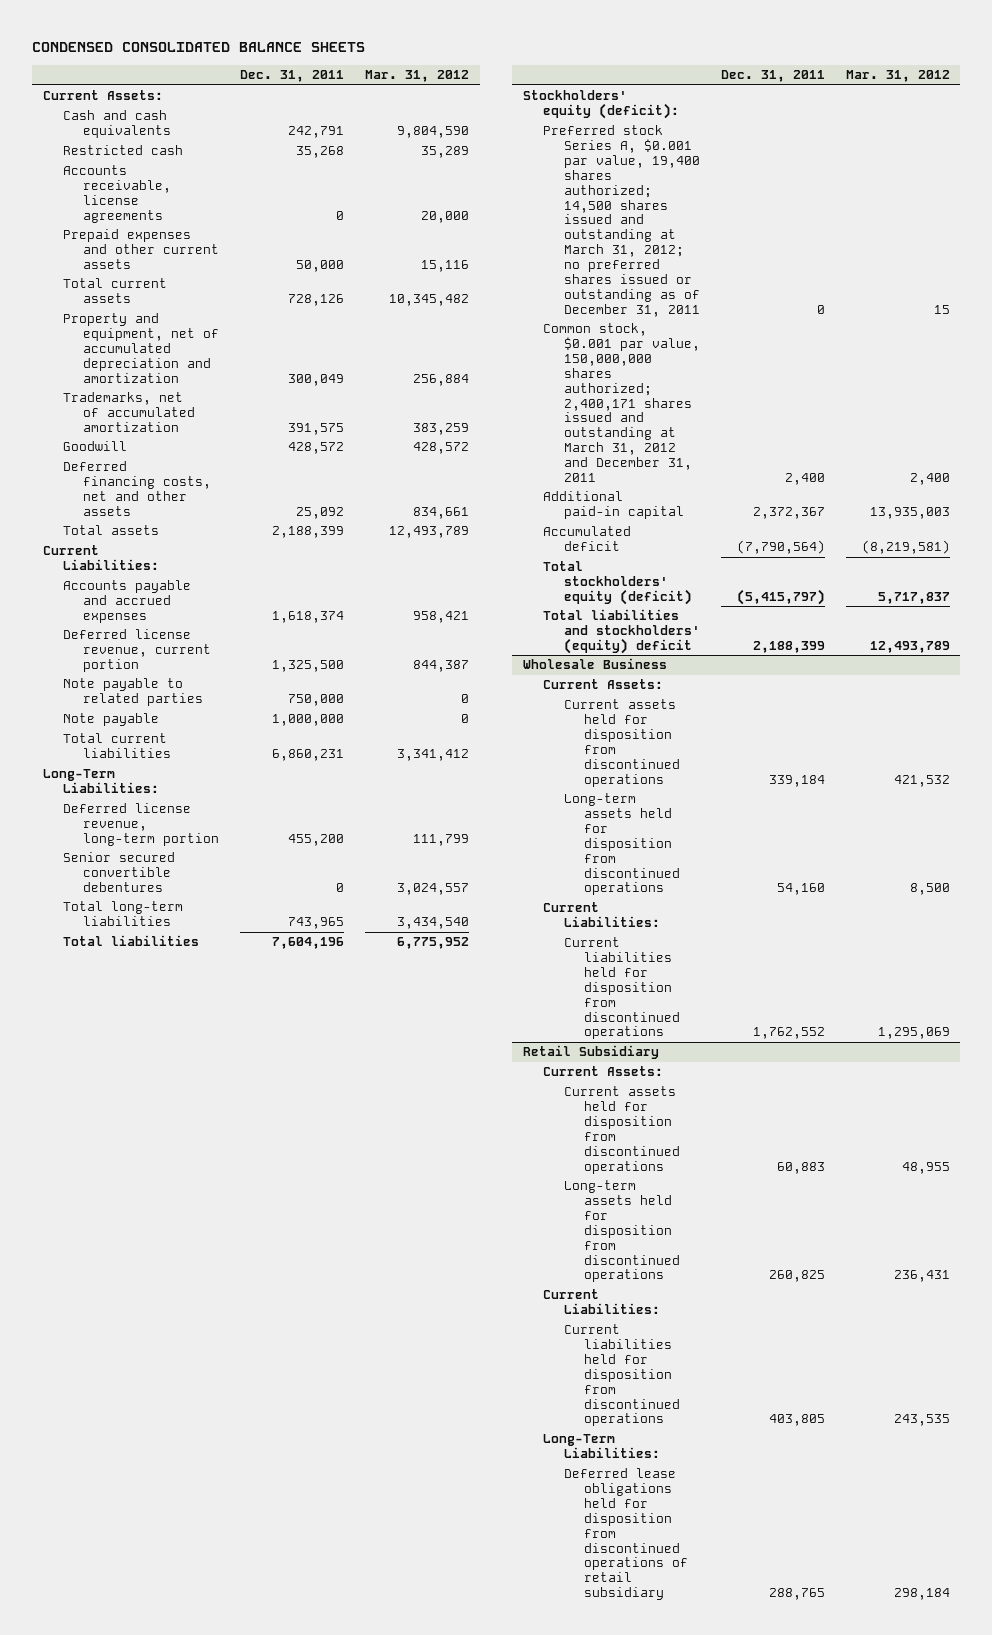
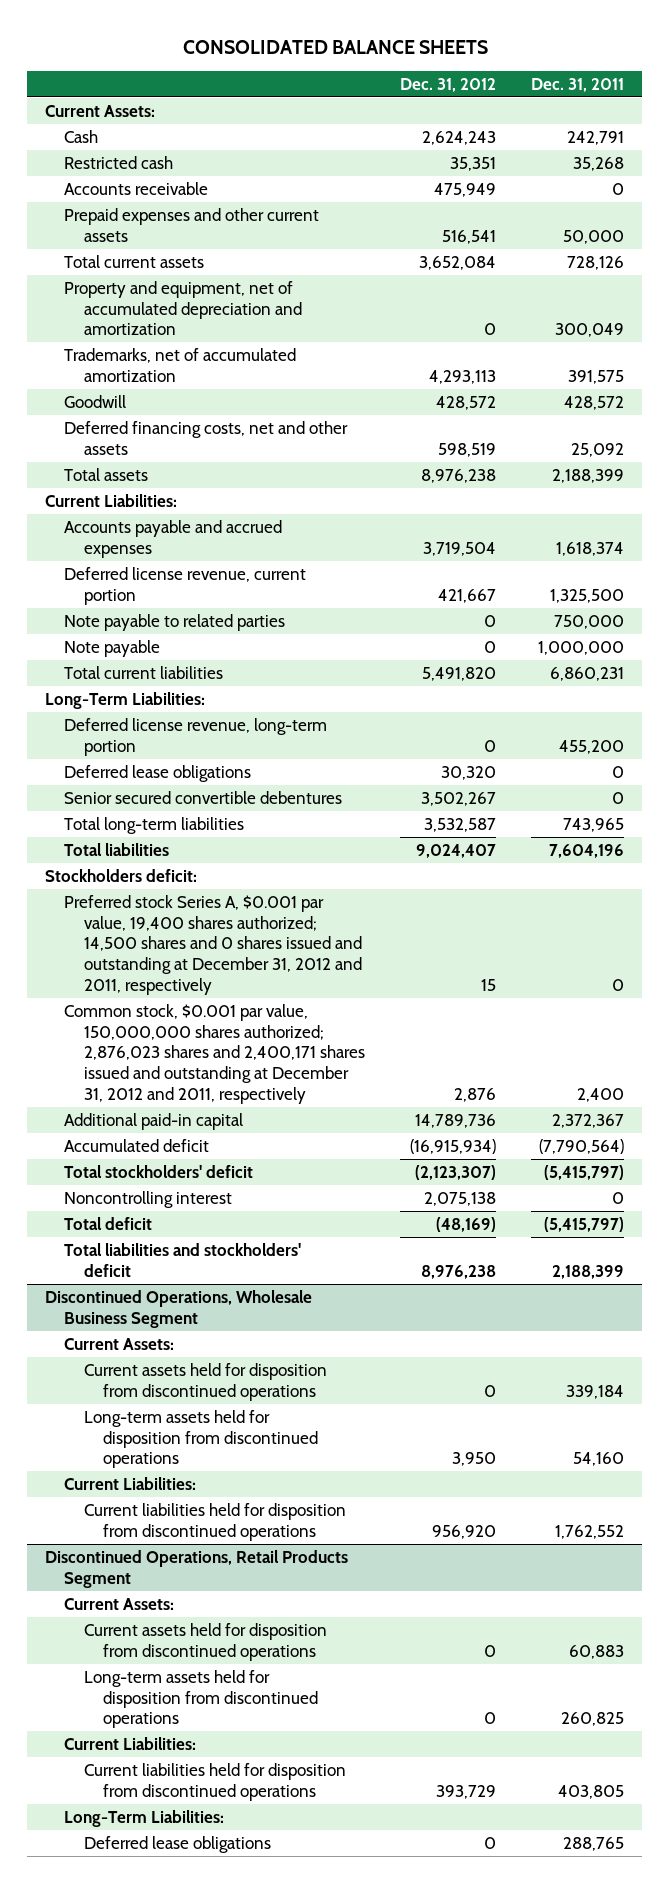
[32,42,366,53] CONDENSED CONSOLIDATED BALANCE SHEETS -> [182,39,488,54] CONSOLIDATED BALANCE SHEETS
[365,70,470,83] Mar. 31, 2012 -> none
none -> [400,77,497,92] Dec. 31, 2012
[63,110,172,139] Cash and cash equivalents -> [64,129,99,143] Cash
[63,165,172,223] Accounts receivable, license agreements -> [64,181,209,195] Accounts receivable
none -> [64,764,252,782] Deferred lease obligations
[522,90,680,120] Stockholders' equity (deficit): -> [45,868,198,882] Stockholders deficit:
[543,125,700,317] Preferred stock Series A, $0.001 par value, 19,400 shares authorized; 14,500 shares issued and outstanding at March 31, 2012; no preferred shares issued or outstanding as of December 31, 2011 -> [64,894,362,996] Preferred stock Series A, $0.001 par value, 19,400 shares authorized; 14,500 shares and 0 shares issued and outstanding at December 31, 2012 and 2011, respectively
[543,323,700,482] Common stock, $0.001 par value, 150,000,000 shares authorized; 2,400,171 shares issued and outstanding at March 31, 2012 and December 31, 2011 -> [64,1003,365,1105] Common stock, $0.001 par value, 150,000,000 shares authorized; 2,876,023 shares and 2,400,171 shares issued and outstanding at December 31, 2012 and 2011, respectively
[522,658,667,670] Wholesale Business -> none
[543,561,692,606] Total stockholders' equity (deficit) -> [64,1164,254,1178] Total stockholders' deficit
none -> [64,1190,233,1208] Noncontrolling interest
none -> [64,1216,153,1230] Total deficit
[543,609,700,655] Total liabilities and stockholders' (equity) deficit -> [64,1242,302,1277] Total liabilities and stockholders' deficit
none -> [45,1289,313,1328] Discontinued Operations, Wholesale Business Segment
[522,1045,659,1060] Retail Subsidiary -> none
none -> [45,1549,349,1588] Discontinued Operations, Retail Products Segment
[563,1468,689,1601] Deferred lease obligations held for disposition from discontinued operations of retail subsidiary -> [83,1835,271,1853] Deferred lease obligations

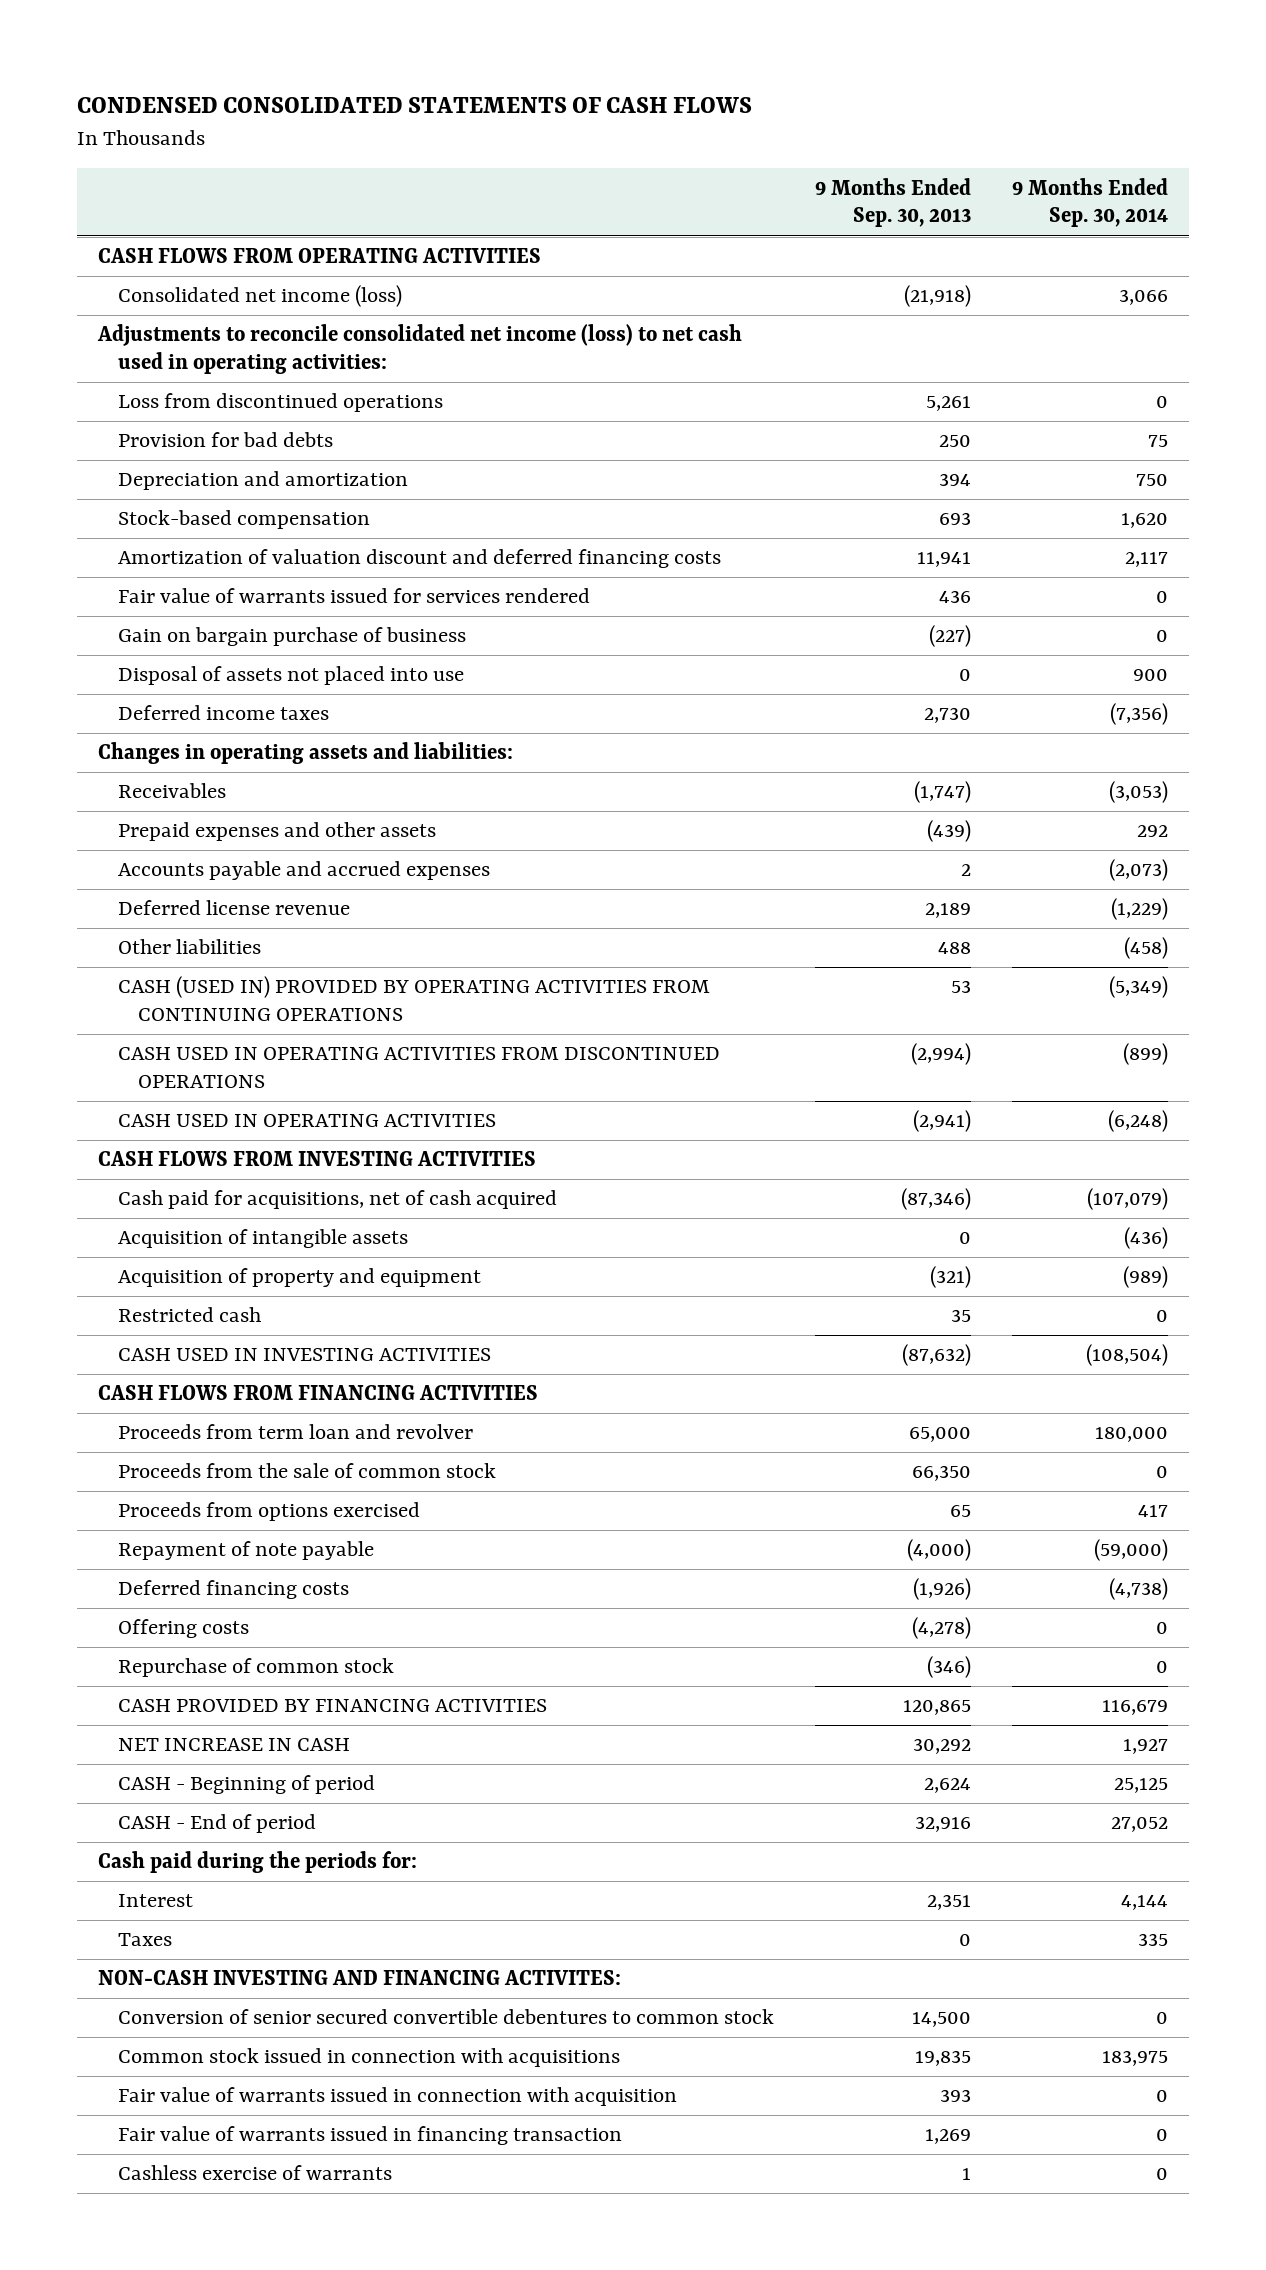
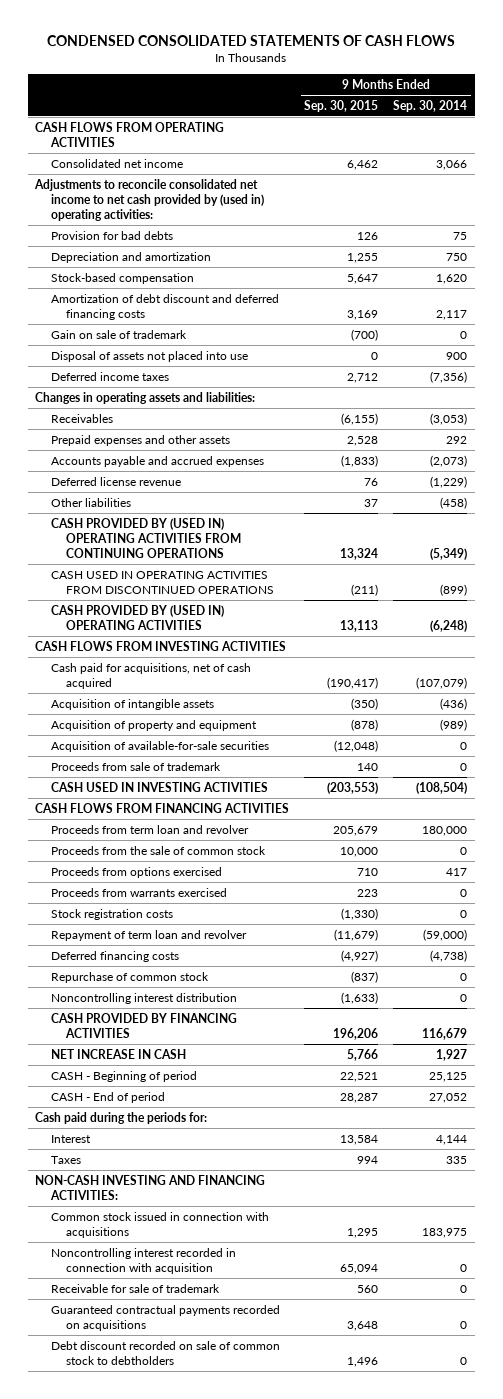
[814,177,971,228] 9 Months Ended Sep. 30, 2013 -> none
none -> [304,99,379,112] Sep. 30, 2015
[117,393,443,413] Loss from discontinued operations -> none
[117,285,402,308] Consolidated net income (loss) -> [50,158,183,168] Consolidated net income
[96,324,742,375] Adjustments to reconcile consolidated net income (loss) to net cash used in operating activities: -> [34,178,264,222] Adjustments to reconcile consolidated net income to net cash provided by (used in) operating activities:
[117,588,590,604] Fair value of warrants issued for services rendered -> none
[117,627,466,647] Gain on bargain purchase of business -> none
[117,549,721,569] Amortization of valuation discount and deferred financing costs -> [50,293,279,321] Amortization of debt discount and deferred financing costs
none -> [50,329,187,339] Gain on sale of trademark
[117,976,710,1022] CASH (USED IN) PROVIDED BY OPERATING ACTIVITIES FROM CONTINUING OPERATIONS -> [50,517,242,559] CASH PROVIDED BY (USED IN) OPERATING ACTIVITIES FROM CONTINUING OPERATIONS
[117,1114,496,1128] CASH USED IN OPERATING ACTIVITIES -> [50,604,224,631] CASH PROVIDED BY (USED IN) OPERATING ACTIVITIES
[117,1307,261,1323] Restricted cash -> none
none -> [50,740,269,752] Acquisition of available-for-sale securities
none -> [50,761,221,771] Proceeds from sale of trademark
[117,1541,374,1561] Repayment of note payable -> none
none -> [50,887,227,897] Proceeds from warrants exercised
none -> [50,908,173,920] Stock registration costs
none -> [50,929,247,941] Repayment of term loan and revolver
[117,1619,249,1639] Offering costs -> none
none -> [50,992,237,1004] Noncontrolling interest distribution
[117,2009,774,2025] Conversion of senior secured convertible debentures to common stock -> none
[97,1970,621,1986] NON-CASH INVESTING AND FINANCING ACTIVITES: -> [35,1174,266,1201] NON-CASH INVESTING AND FINANCING ACTIVITIES:
[117,2087,677,2107] Fair value of warrants issued in connection with acquisition -> none
[117,2126,622,2146] Fair value of warrants issued in financing transaction -> none
[117,2165,392,2181] Cashless exercise of warrants -> none
none -> [50,1247,236,1275] Noncontrolling interest recorded in connection with acquisition
none -> [50,1283,220,1293] Receivable for sale of trademark
none -> [50,1304,280,1332] Guaranteed contractual payments recorded on acquisitions
none -> [50,1340,280,1366] Debt discount recorded on sale of common stock to debtholders

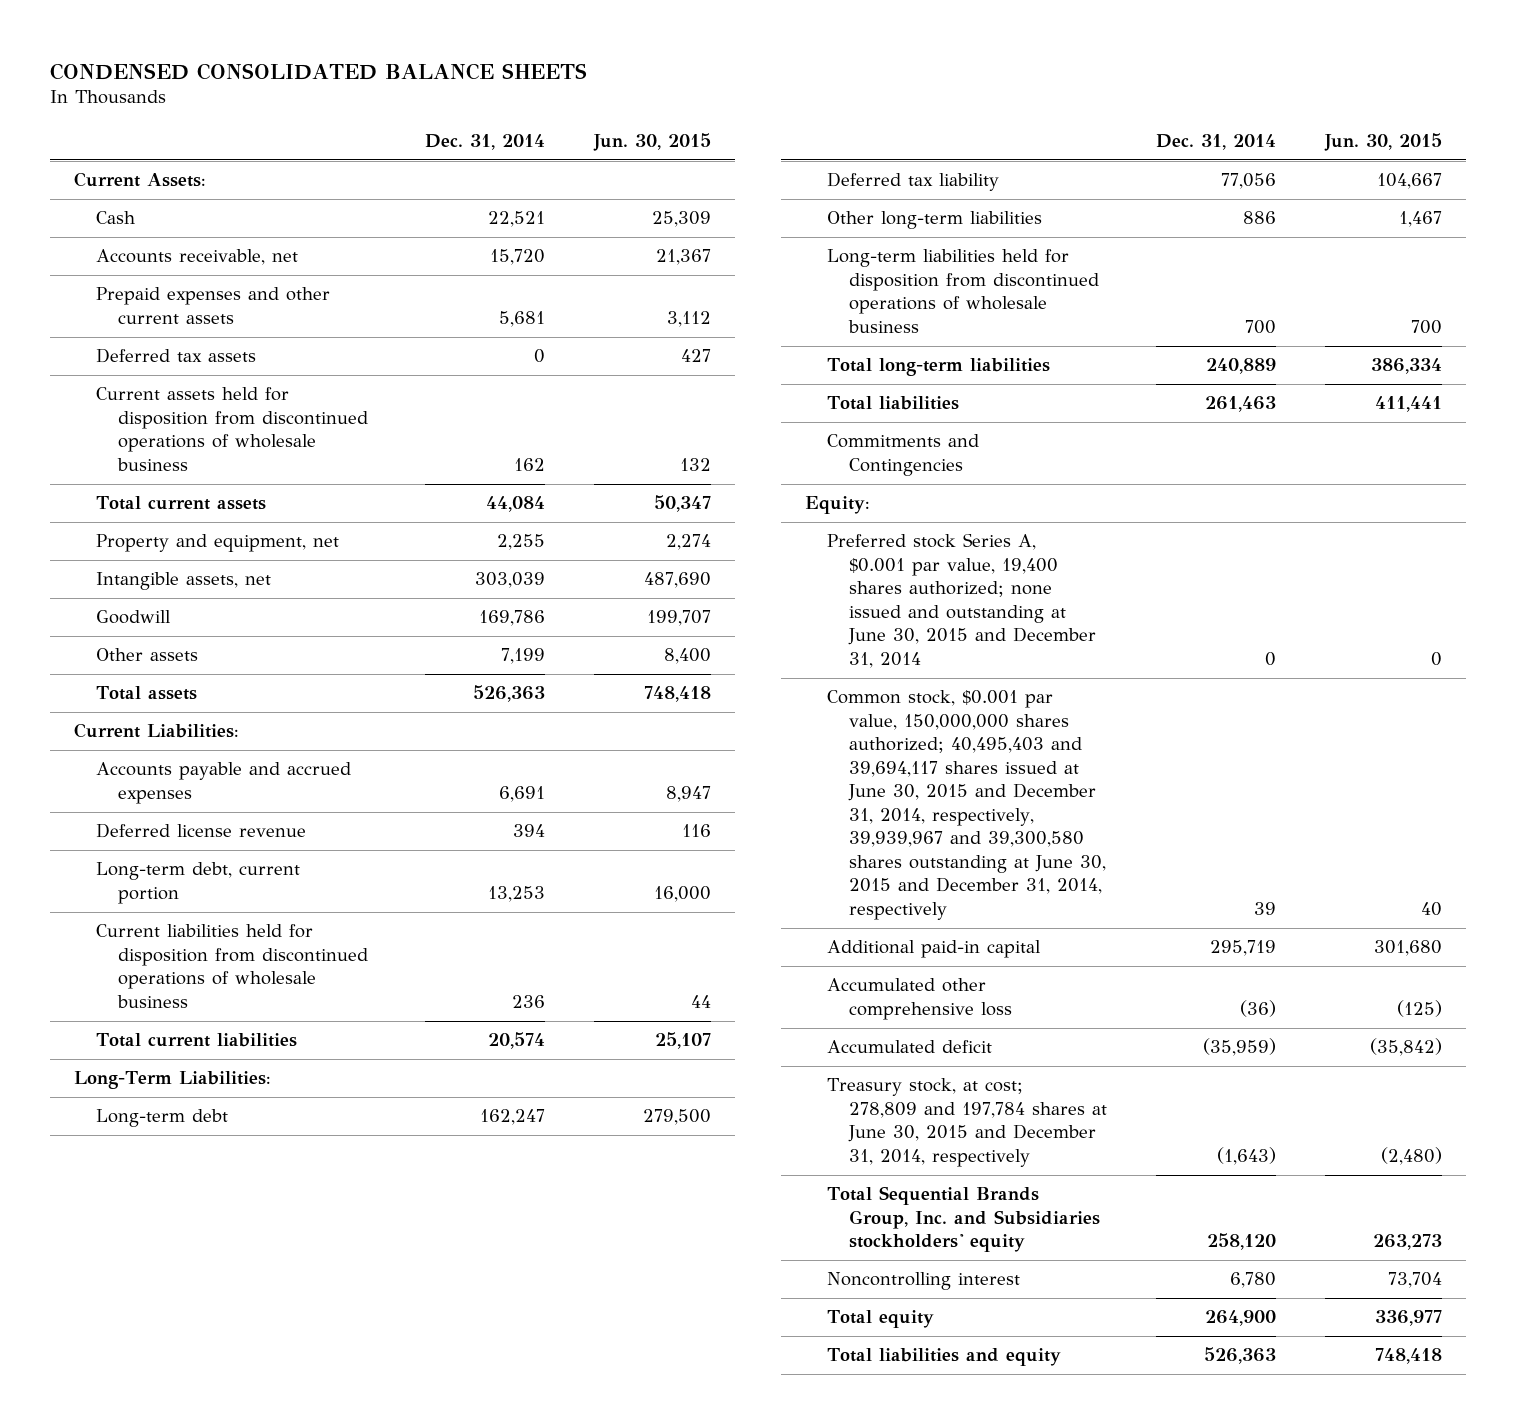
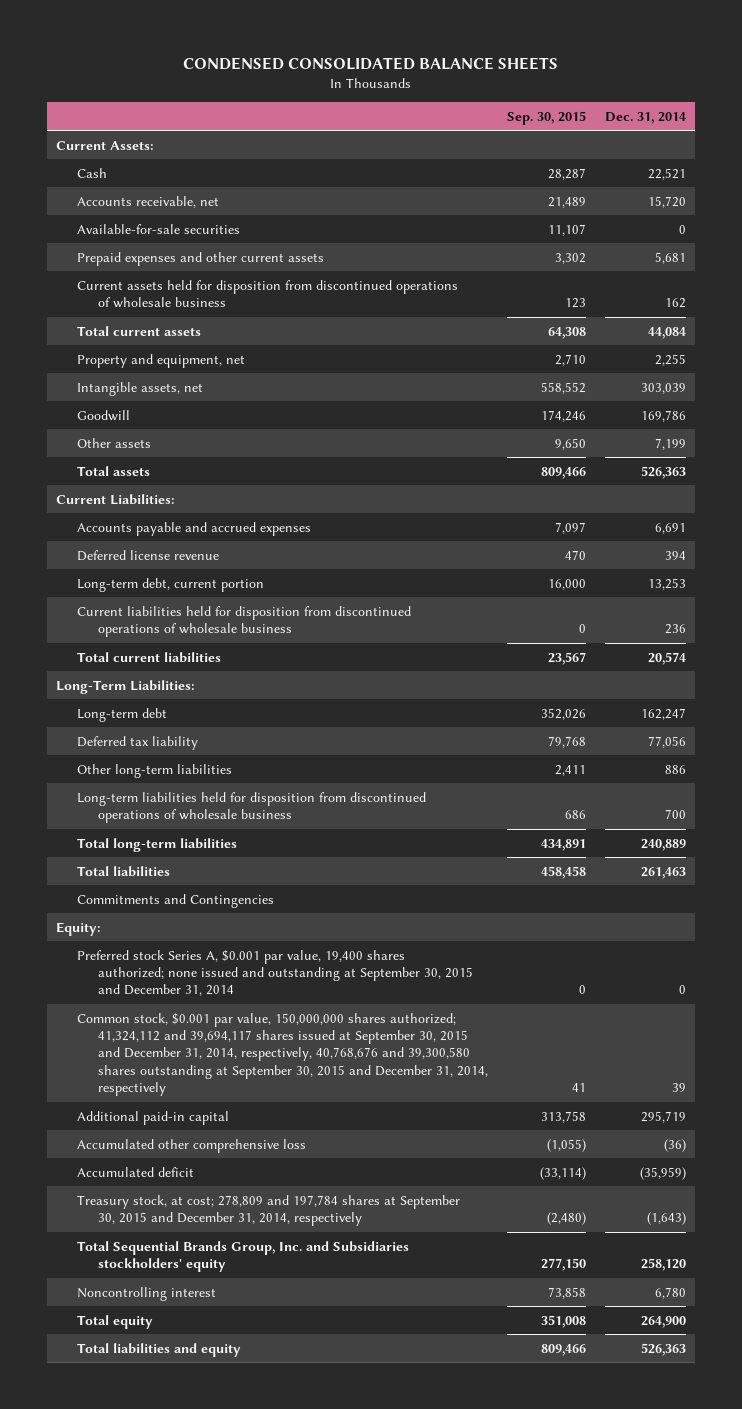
[592,133,711,152] Jun. 30, 2015 -> none
none -> [506,110,586,125] Sep. 30, 2015
none -> [77,223,241,234] Available-for-sale securities
[96,348,257,364] Deferred tax assets -> none
[827,533,1097,668] Preferred stock Series A, $0.001 par value, 19,400 shares authorized; none issued and outstanding at June 30, 2015 and December 31, 2014 -> [77,949,474,997] Preferred stock Series A, $0.001 par value, 19,400 shares authorized; none issued and outstanding at September 30, 2015 and December 31, 2014
[827,690,1107,920] Common stock, $0.001 par value, 150,000,000 shares authorized; 40,495,403 and 39,694,117 shares issued at June 30, 2015 and December 31, 2014, respectively, 39,939,967 and 39,300,580 shares outstanding at June 30, 2015 and December 31, 2014, respectively -> [77,1012,489,1097] Common stock, $0.001 par value, 150,000,000 shares authorized; 41,324,112 and 39,694,117 shares issued at September 30, 2015 and December 31, 2014, respectively, 40,768,676 and 39,300,580 shares outstanding at September 30, 2015 and December 31, 2014, respectively
[827,1078,1108,1167] Treasury stock, at cost; 278,809 and 197,784 shares at June 30, 2015 and December 31, 2014, respectively -> [77,1194,461,1227] Treasury stock, at cost; 278,809 and 197,784 shares at September 30, 2015 and December 31, 2014, respectively

